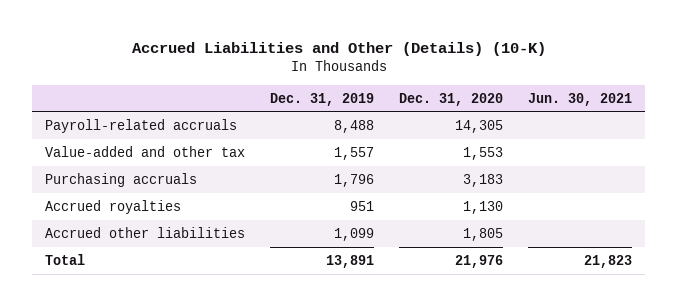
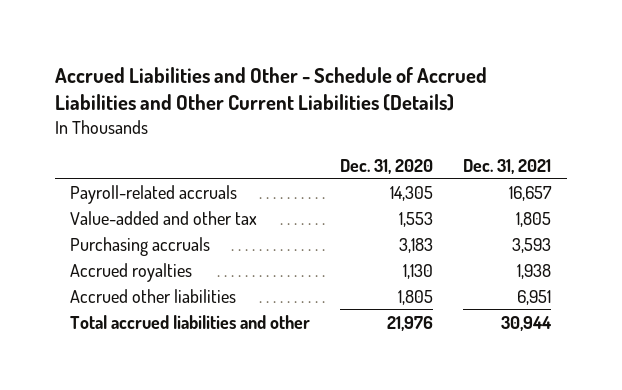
[131,42,546,57] Accrued Liabilities and Other (Details) (10-K) -> [55,66,488,112] Accrued Liabilities and Other - Schedule of Accrued Liabilities and Other Current Liabilities (Details)
[270,92,375,106] Dec. 31, 2019 -> none
[528,92,633,106] Jun. 30, 2021 -> none
none -> [463,158,552,174] Dec. 31, 2021
[44,253,85,265] Total -> [70,314,311,329] Total accrued liabilities and other

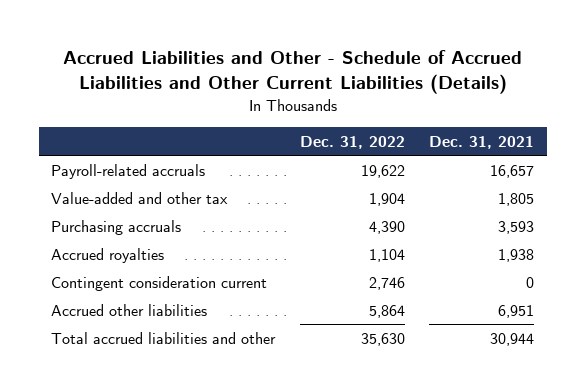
[340,158,434,174] Dec. 31, 2020 -> none
none -> [299,135,405,149] Dec. 31, 2022
none -> [51,275,268,291] Contingent consideration current

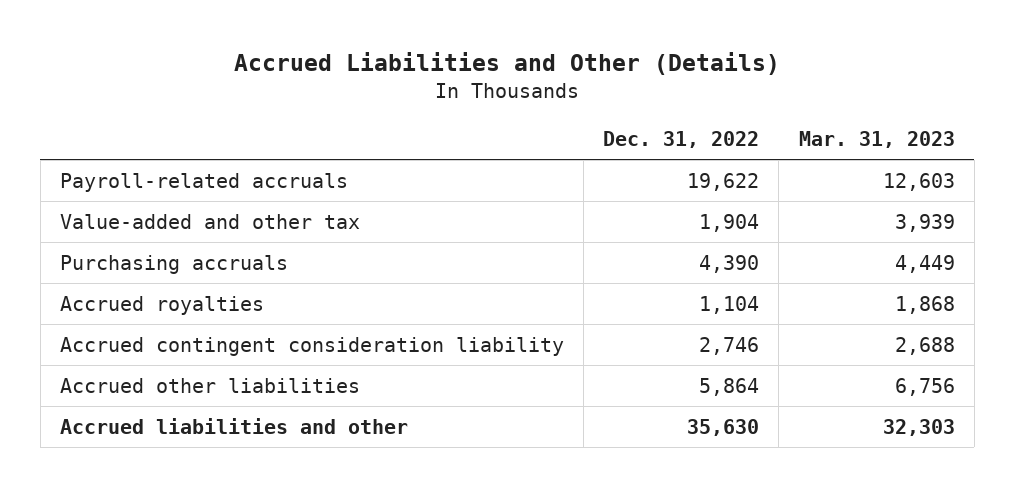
[62,49,522,94] Accrued Liabilities and Other - Schedule of Accrued Liabilities and Other Current Liabilities (Details) -> [234,52,781,76] Accrued Liabilities and Other (Details)
[429,135,535,149] Dec. 31, 2021 -> none
none -> [798,130,955,148] Mar. 31, 2023
[51,275,268,291] Contingent consideration current -> [59,336,564,356] Accrued contingent consideration liability
[51,331,277,344] Total accrued liabilities and other -> [59,417,408,434] Accrued liabilities and other

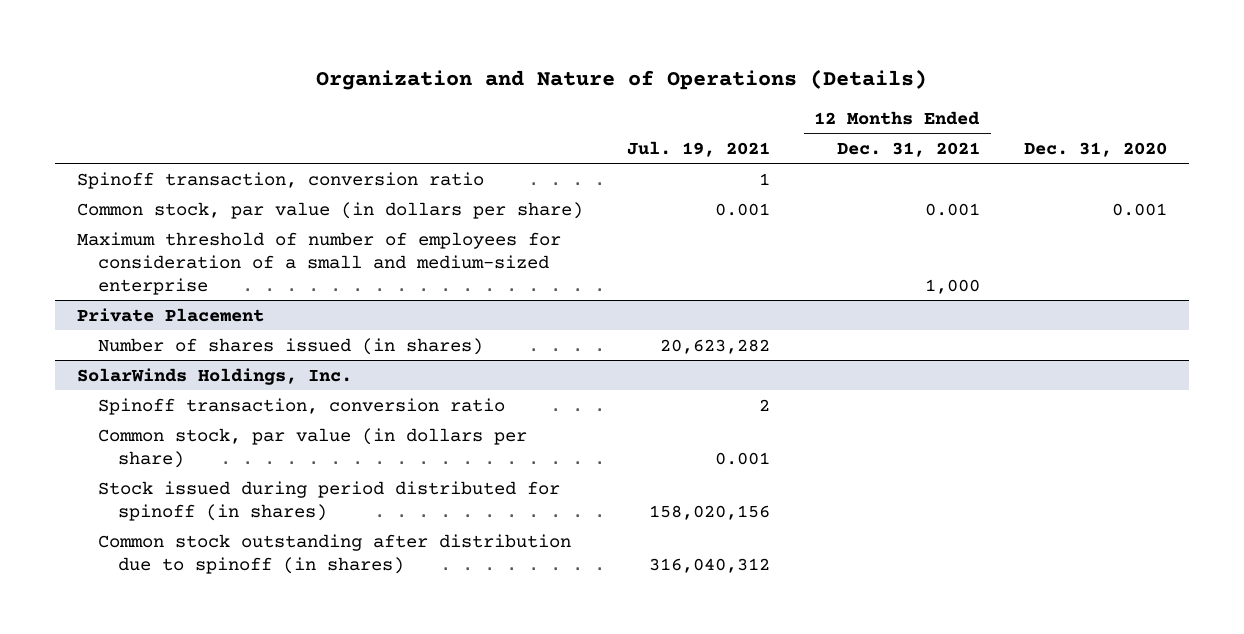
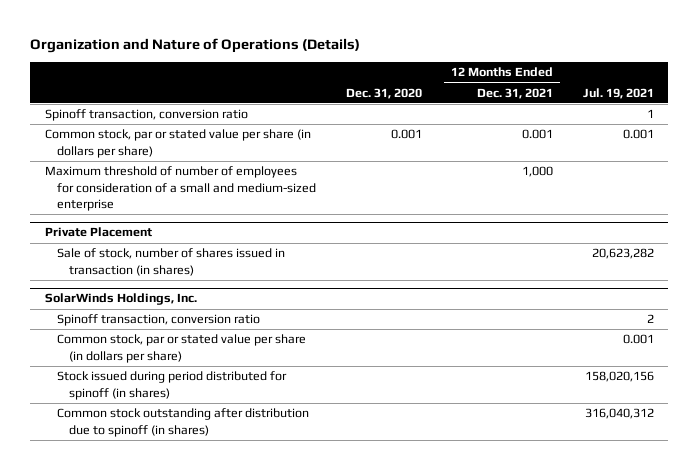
[76,201,583,219] Common stock, par value (in dollars per share) -> [44,129,311,158] Common stock, par or stated value per share (in dollars per share)
[97,337,483,355] Number of shares issued (in shares) -> [56,248,285,276] Sale of stock, number of shares issued in transaction (in shares)
[97,427,527,468] Common stock, par value (in dollars per share) -> [56,334,306,363] Common stock, par or stated value per share (in dollars per share)

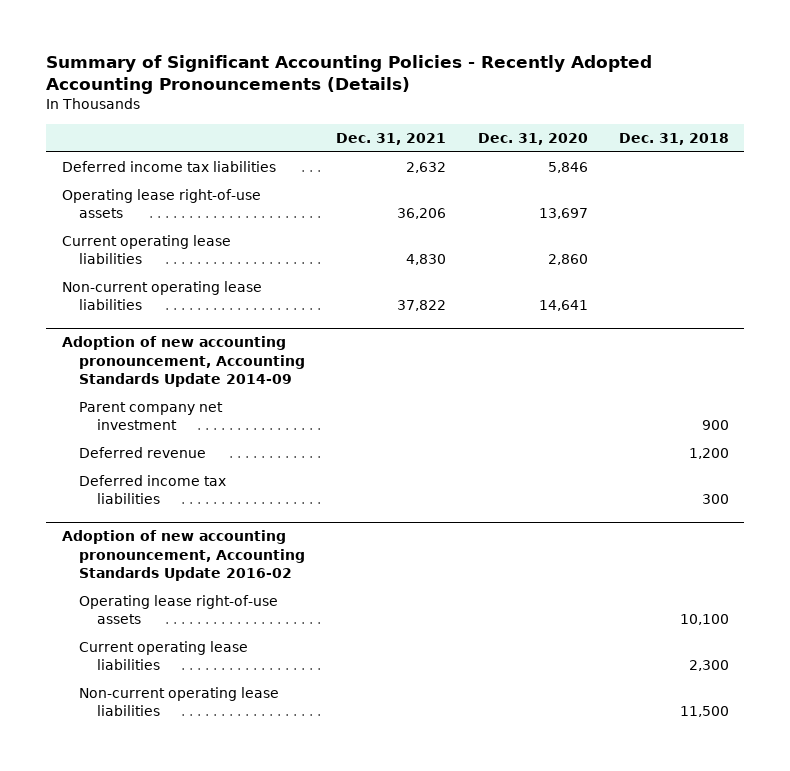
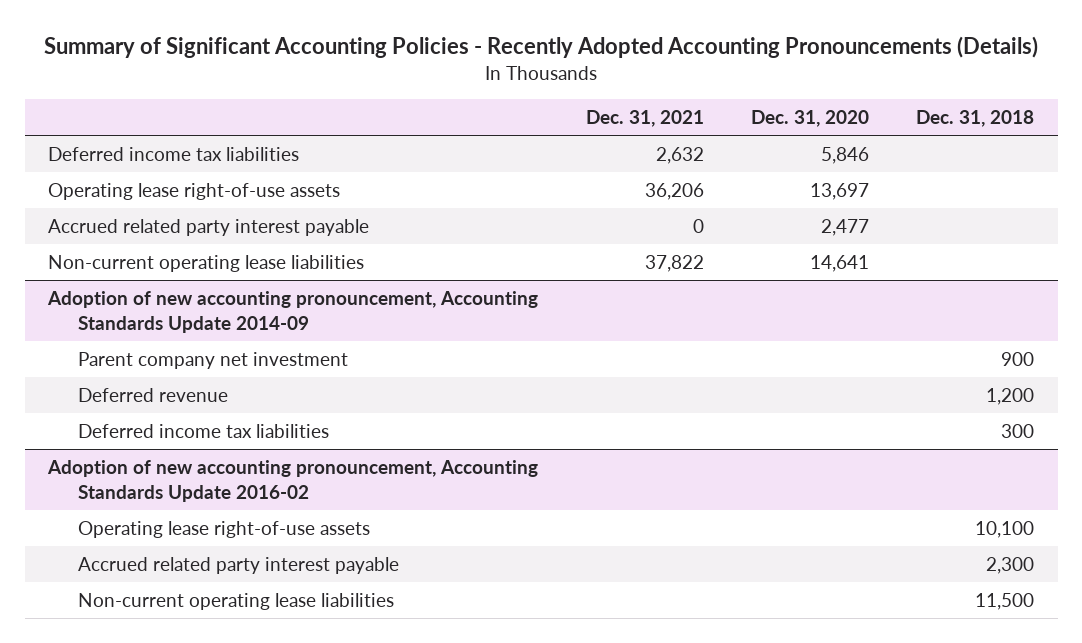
[61,235,231,265] Current operating lease liabilities -> none
none -> [48,218,370,236] Accrued related party interest payable
[79,641,249,671] Current operating lease liabilities -> [78,556,400,574] Accrued related party interest payable

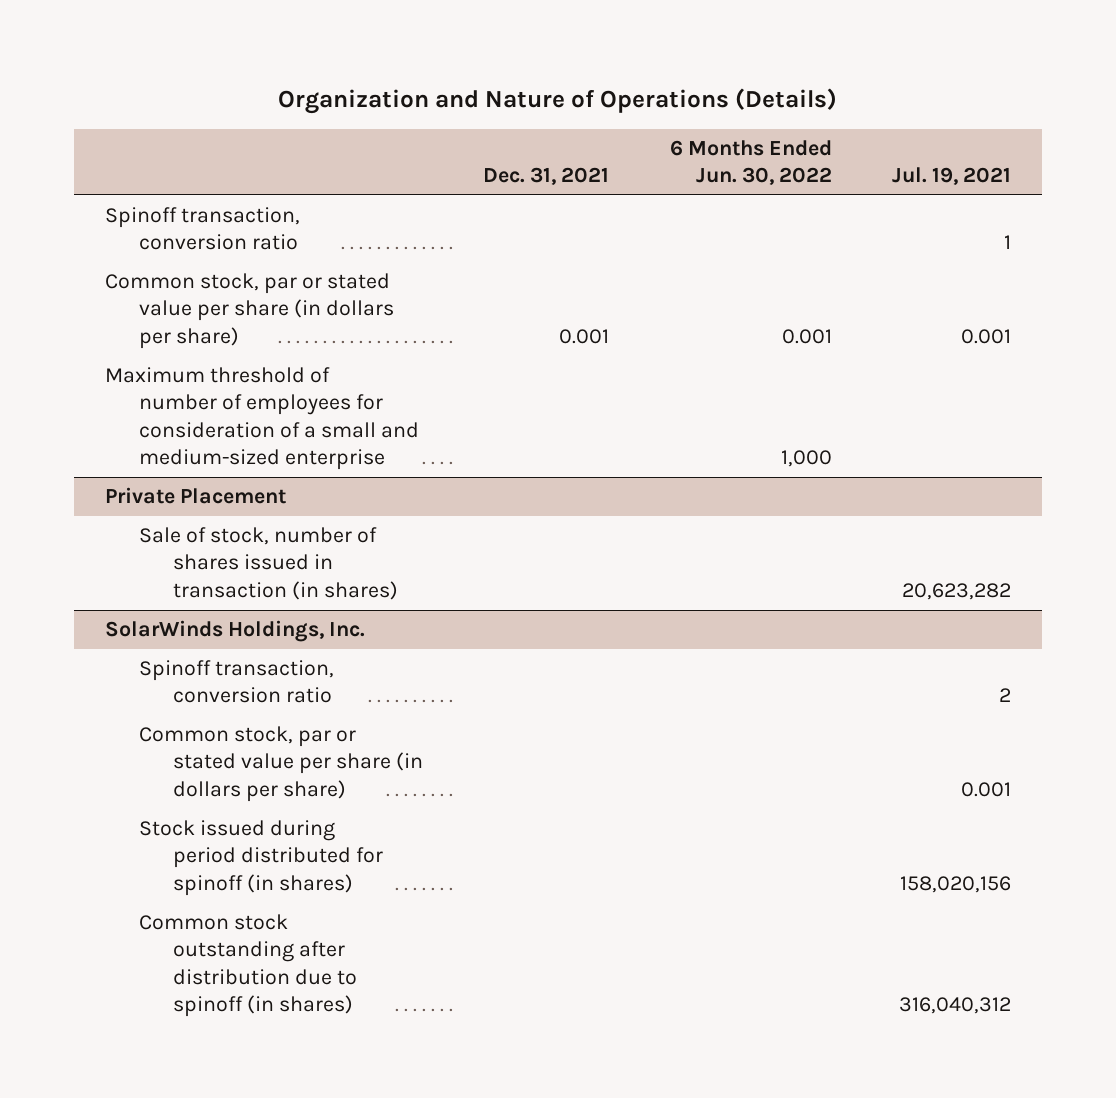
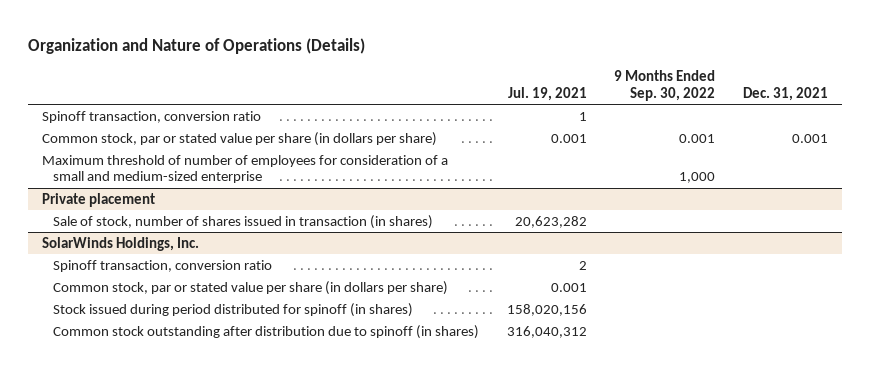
[669,139,832,186] 6 Months Ended Jun. 30, 2022 -> none
none -> [614,70,716,102] 9 Months Ended Sep. 30, 2022
[104,487,286,505] Private Placement -> [42,192,156,207] Private placement

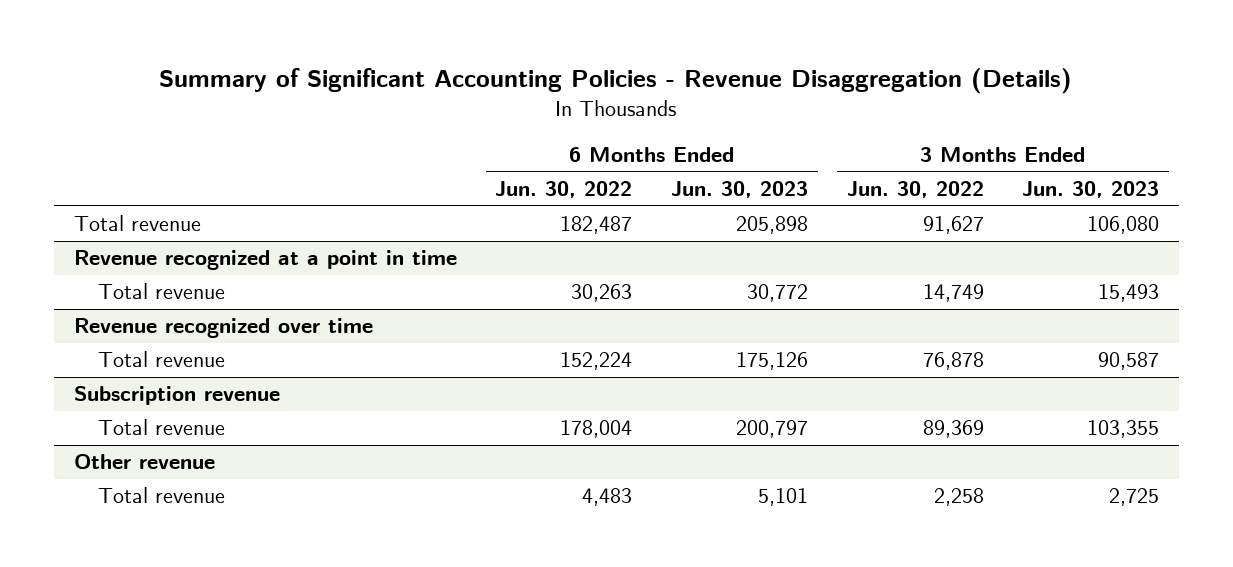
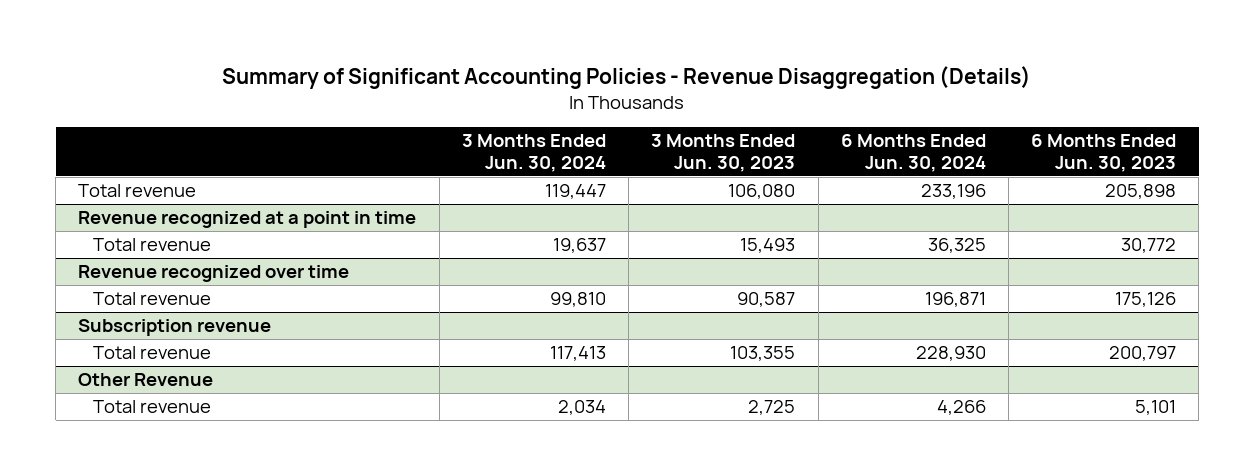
[495,181,633,199] Jun. 30, 2022 -> none
[846,181,984,199] Jun. 30, 2022 -> none
none -> [461,134,606,172] 3 Months Ended Jun. 30, 2024
none -> [840,134,986,172] 6 Months Ended Jun. 30, 2024
[73,454,215,470] Other revenue -> [78,373,214,387] Other Revenue

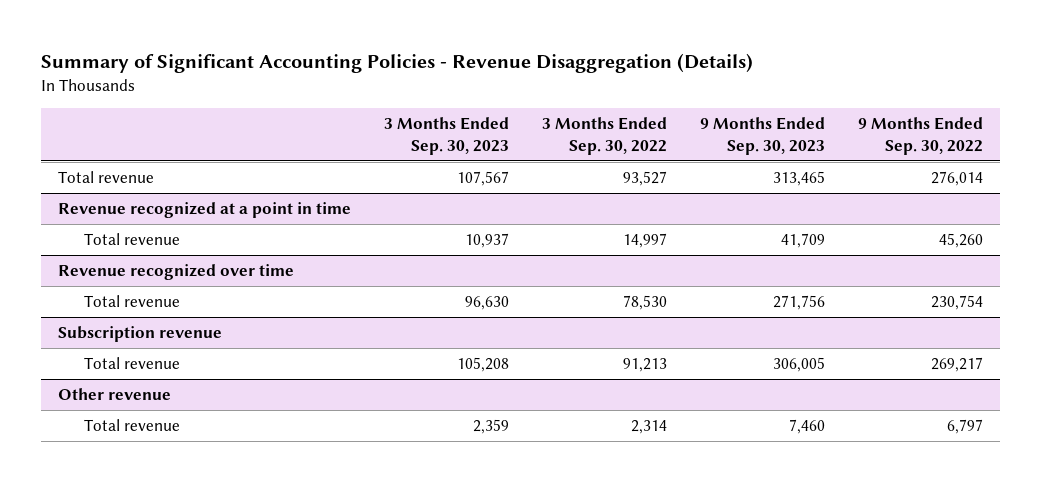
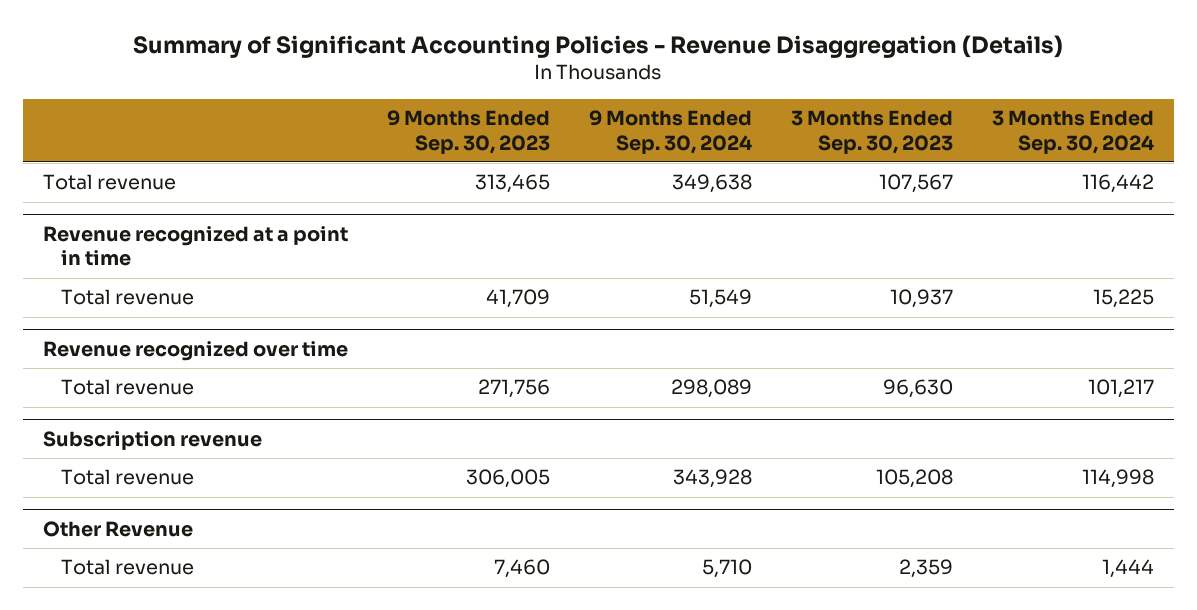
[541,117,667,155] 3 Months Ended Sep. 30, 2022 -> none
[858,117,984,155] 9 Months Ended Sep. 30, 2022 -> none
none -> [588,110,752,154] 9 Months Ended Sep. 30, 2024
none -> [992,110,1155,154] 3 Months Ended Sep. 30, 2024
[57,388,171,401] Other revenue -> [42,520,193,537] Other Revenue

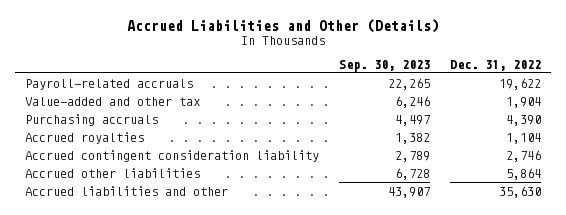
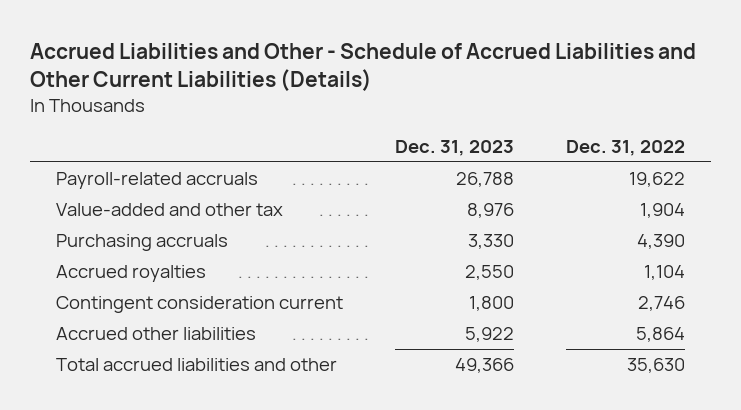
[126,18,439,33] Accrued Liabilities and Other (Details) -> [30,42,697,92] Accrued Liabilities and Other - Schedule of Accrued Liabilities and Other Current Liabilities (Details)
[338,59,430,72] Sep. 30, 2023 -> none
none -> [394,139,514,156] Dec. 31, 2023
[24,149,319,162] Accrued contingent consideration liability -> [56,296,344,314] Contingent consideration current
[24,185,228,196] Accrued liabilities and other -> [56,358,338,372] Total accrued liabilities and other

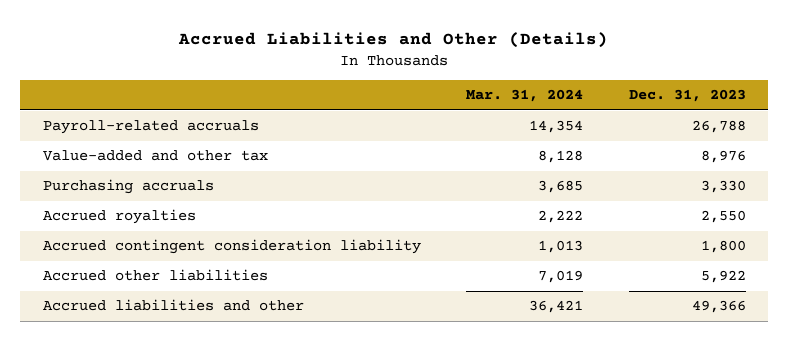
[30,42,697,92] Accrued Liabilities and Other - Schedule of Accrued Liabilities and Other Current Liabilities (Details) -> [178,32,609,49] Accrued Liabilities and Other (Details)
[565,139,685,156] Dec. 31, 2022 -> none
none -> [466,89,584,103] Mar. 31, 2024
[56,296,344,314] Contingent consideration current -> [42,239,421,255] Accrued contingent consideration liability
[56,358,338,372] Total accrued liabilities and other -> [42,299,304,312] Accrued liabilities and other

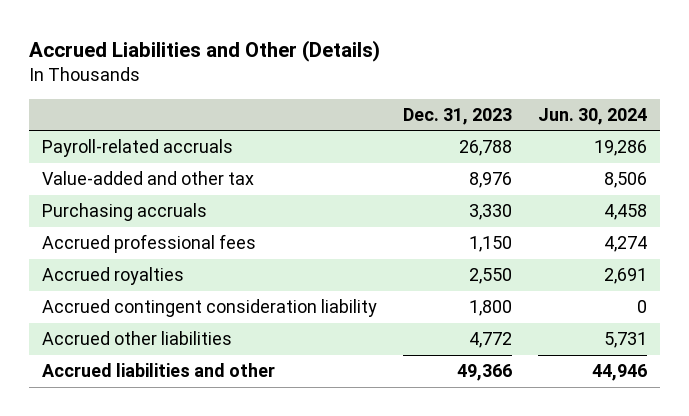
[466,89,584,103] Mar. 31, 2024 -> none
none -> [538,107,648,125] Jun. 30, 2024
none -> [42,234,257,254] Accrued professional fees
[700,270,746,284] 5,922 -> [469,332,513,349] 4,772

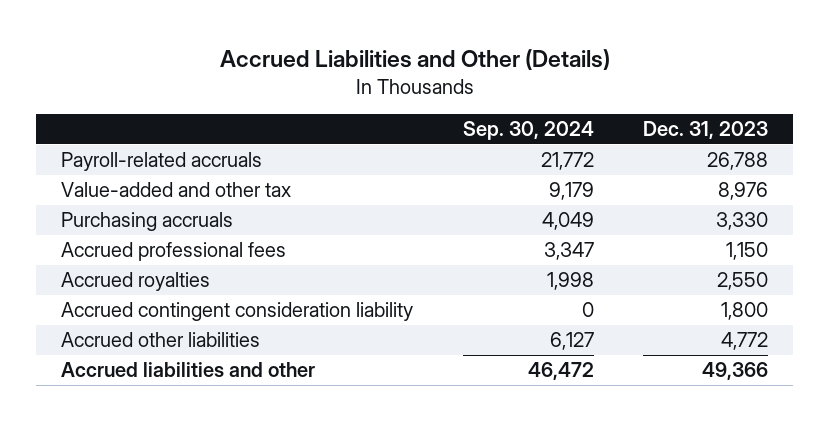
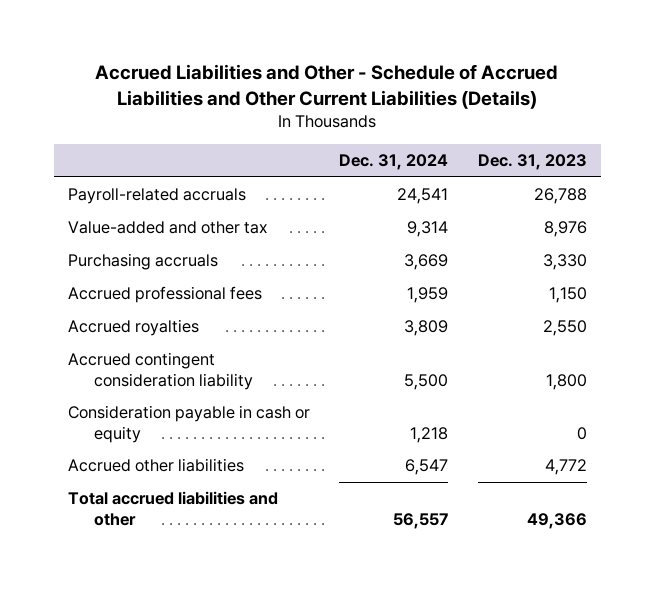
[219,49,610,71] Accrued Liabilities and Other (Details) -> [95,64,559,109] Accrued Liabilities and Other - Schedule of Accrued Liabilities and Other Current Liabilities (Details)
[462,121,594,141] Sep. 30, 2024 -> none
none -> [339,154,449,171] Dec. 31, 2024
none -> [68,405,311,443] Consideration payable in cash or equity
[60,362,315,378] Accrued liabilities and other -> [68,491,279,526] Total accrued liabilities and other

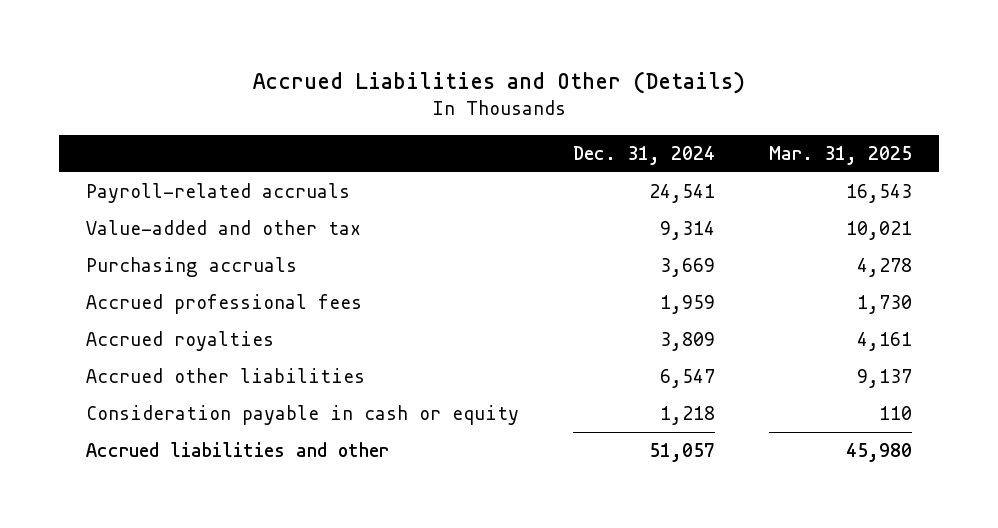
[95,64,559,109] Accrued Liabilities and Other - Schedule of Accrued Liabilities and Other Current Liabilities (Details) -> [253,71,746,95] Accrued Liabilities and Other (Details)
[477,154,587,171] Dec. 31, 2023 -> none
none -> [769,145,913,165] Mar. 31, 2025
[68,352,253,390] Accrued contingent consideration liability -> none
[68,405,311,443] Consideration payable in cash or equity -> [86,405,520,426] Consideration payable in cash or equity
[68,491,279,526] Total accrued liabilities and other -> [86,442,390,458] Accrued liabilities and other
[393,512,449,529] 56,557 -> [649,443,716,463] 51,057

